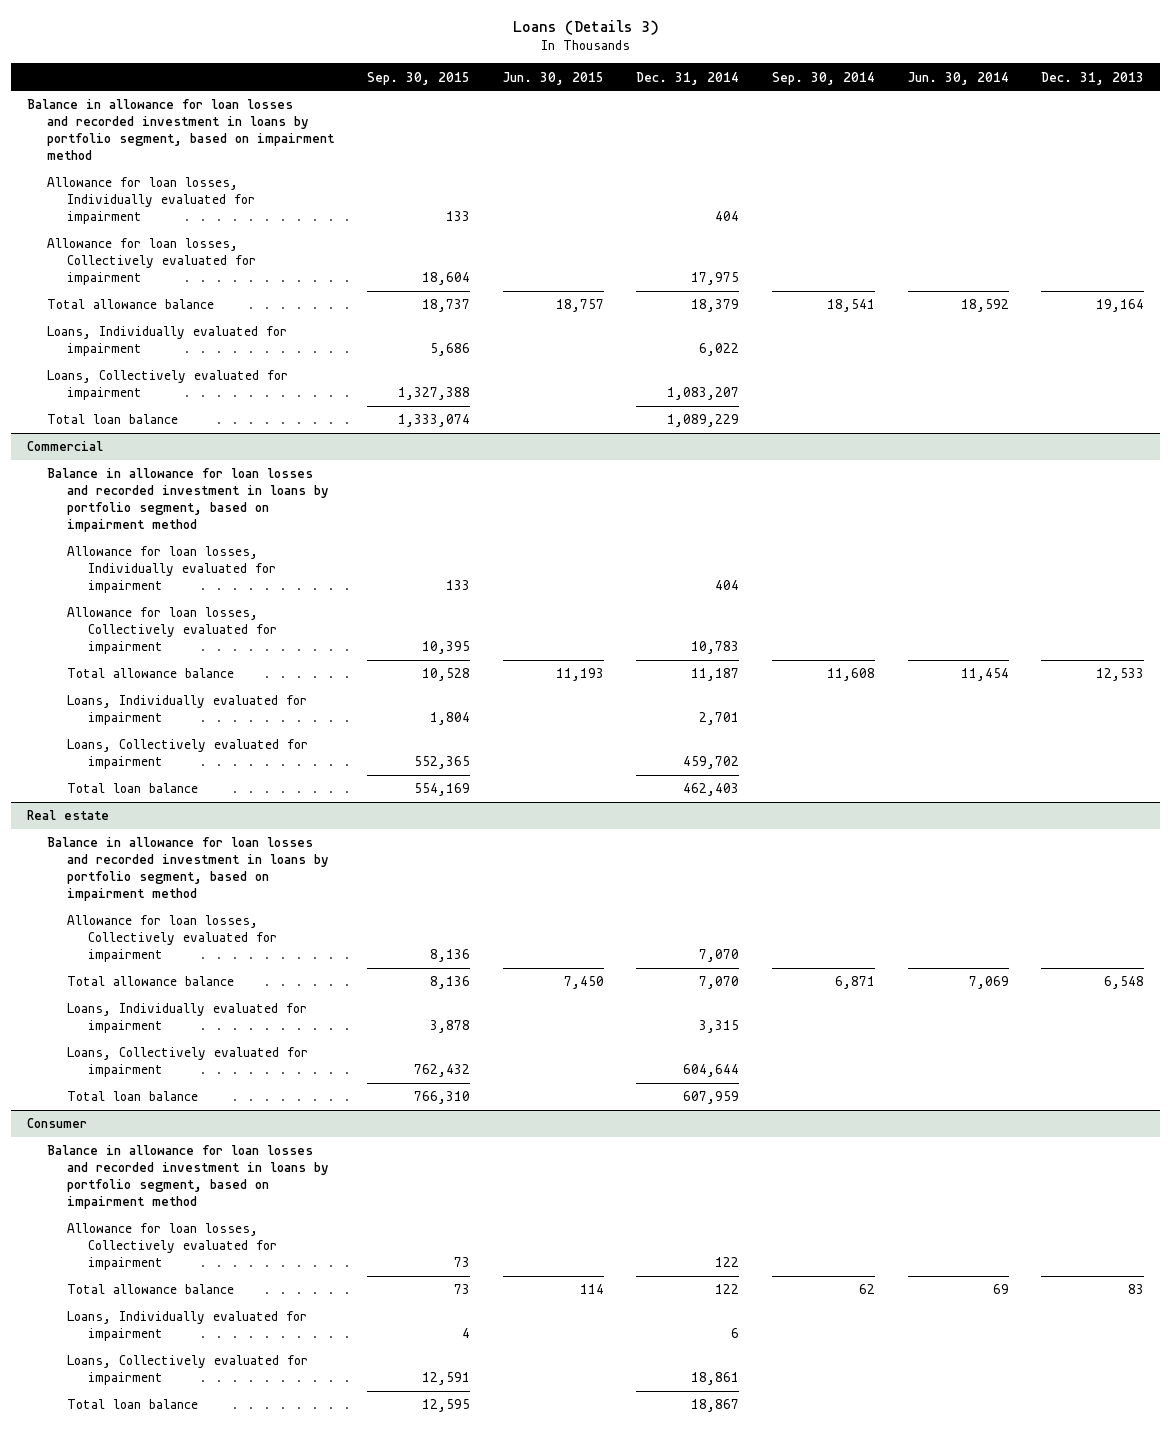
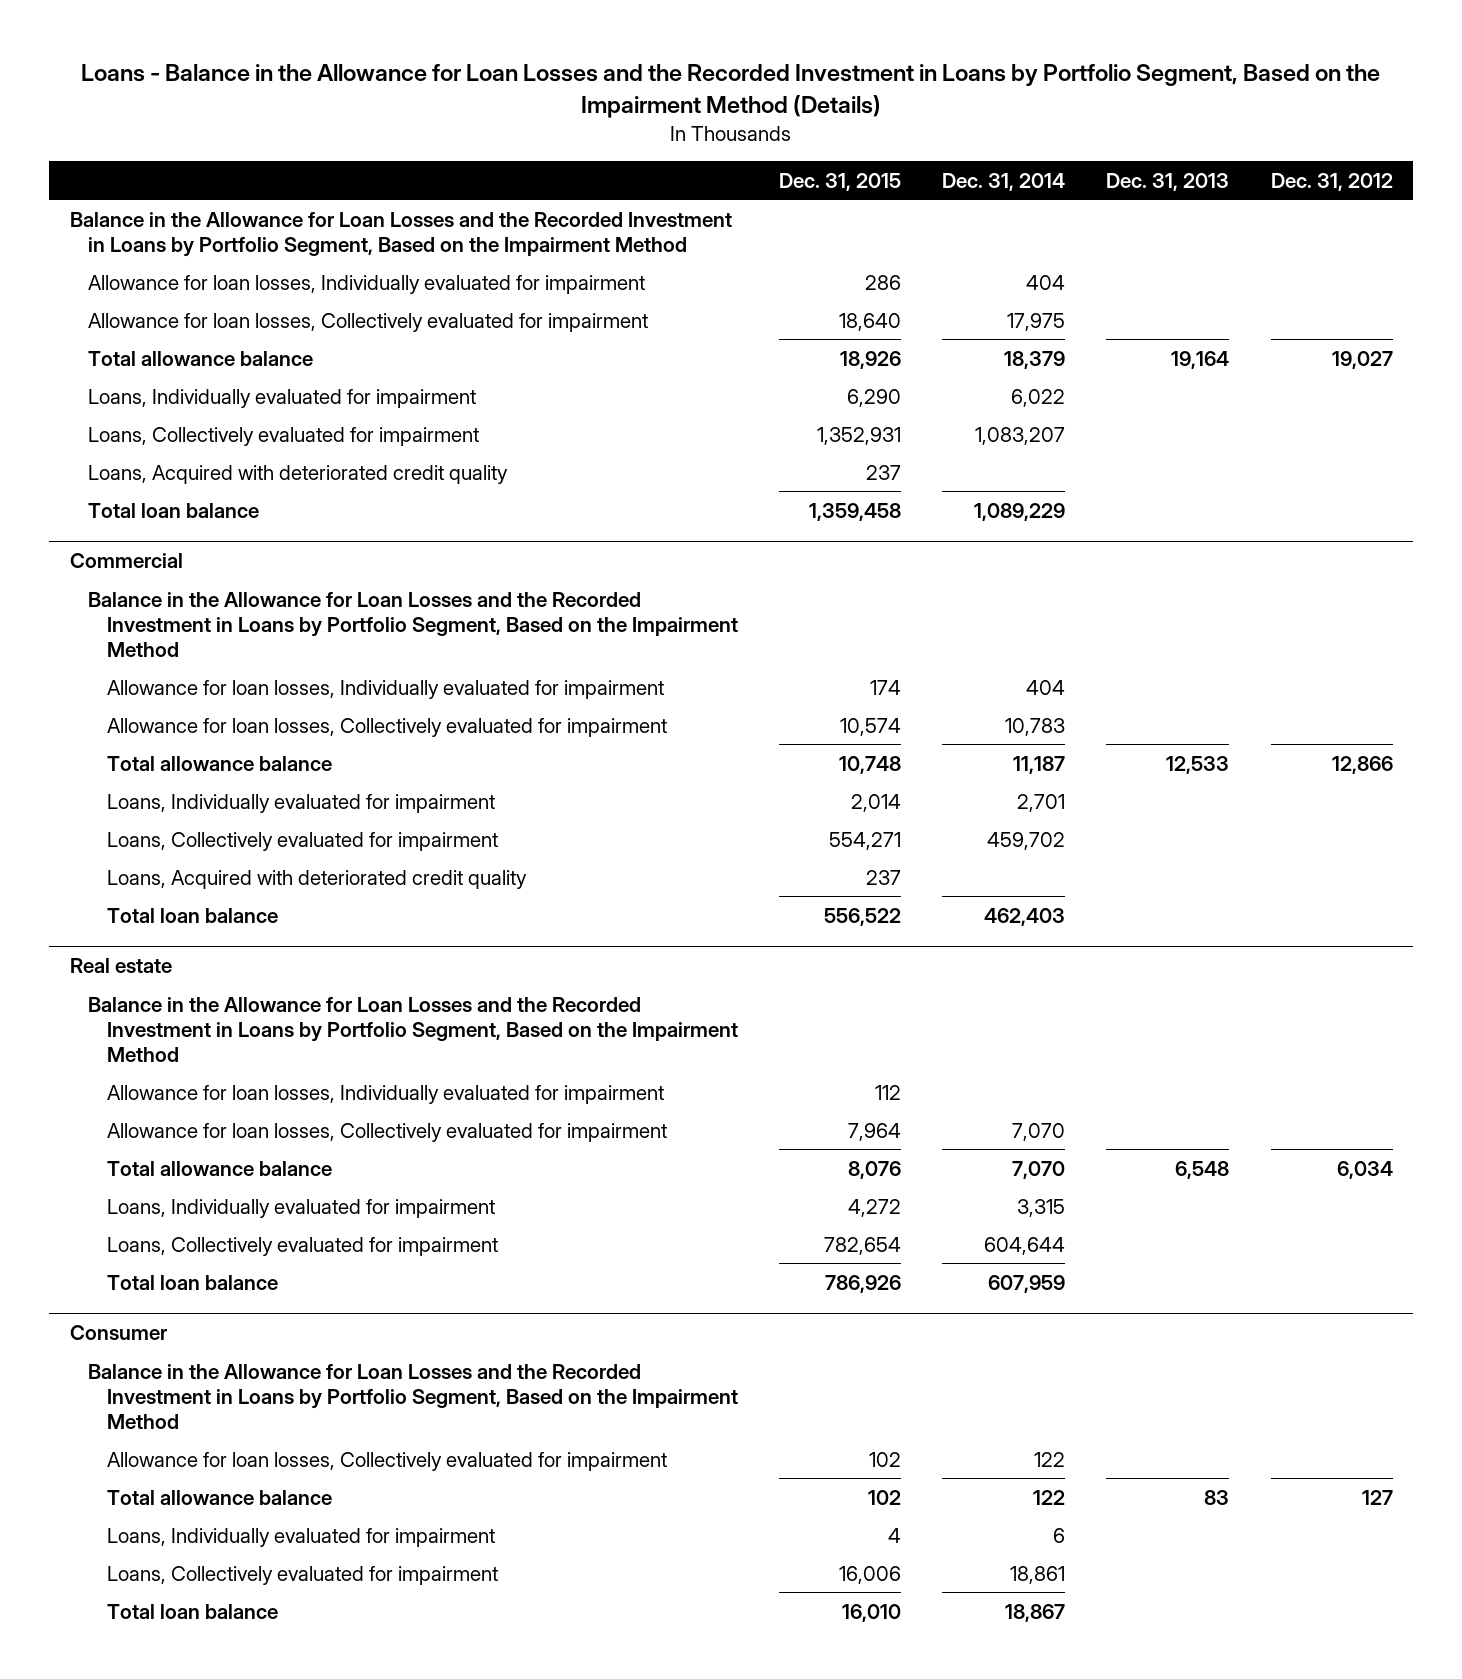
[512,19,659,35] Loans (Details 3) -> [81,63,1381,118] Loans - Balance in the Allowance for Loan Losses and the Recorded Investment in Loans by Portfolio Segment, Based on the Impairment Method (Details)
[366,71,470,85] Sep. 30, 2015 -> none
[502,71,604,85] Jun. 30, 2015 -> none
[771,71,875,85] Sep. 30, 2014 -> none
[907,71,1009,85] Jun. 30, 2014 -> none
none -> [779,172,902,191] Dec. 31, 2015
none -> [1270,172,1393,191] Dec. 31, 2012
[27,99,336,160] Balance in allowance for loan losses and recorded investment in loans by portfolio segment, based on impairment method -> [69,211,732,257] Balance in the Allowance for Loan Losses and the Recorded Investment in Loans by Portfolio Segment, Based on the Impairment Method
none -> [88,464,509,484] Loans, Acquired with deteriorated credit quality
[47,468,330,532] Balance in allowance for loan losses and recorded investment in loans by portfolio segment, based on impairment method -> [88,591,739,657] Balance in the Allowance for Loan Losses and the Recorded Investment in Loans by Portfolio Segment, Based on the Impairment Method
none -> [107,869,528,889] Loans, Acquired with deteriorated credit quality
[47,837,330,901] Balance in allowance for loan losses and recorded investment in loans by portfolio segment, based on impairment method -> [88,996,739,1062] Balance in the Allowance for Loan Losses and the Recorded Investment in Loans by Portfolio Segment, Based on the Impairment Method
none -> [107,1084,665,1104] Allowance for loan losses, Individually evaluated for impairment
[47,1145,330,1209] Balance in allowance for loan losses and recorded investment in loans by portfolio segment, based on impairment method -> [88,1363,739,1429] Balance in the Allowance for Loan Losses and the Recorded Investment in Loans by Portfolio Segment, Based on the Impairment Method

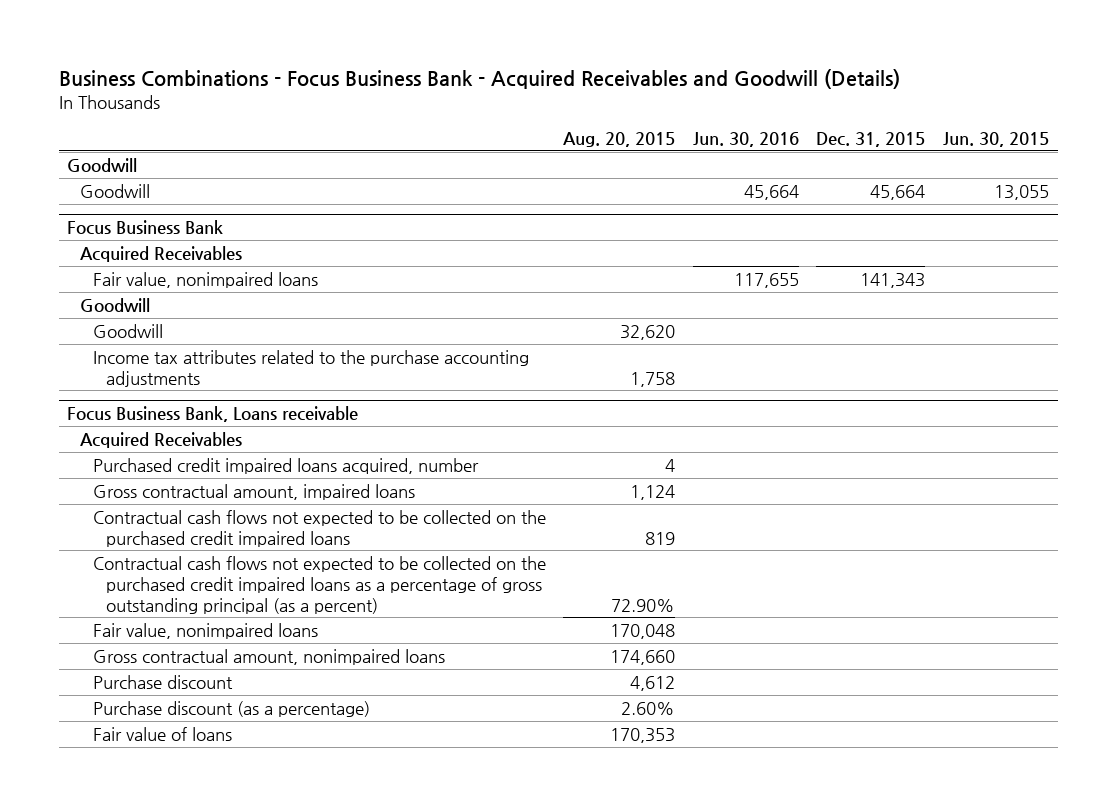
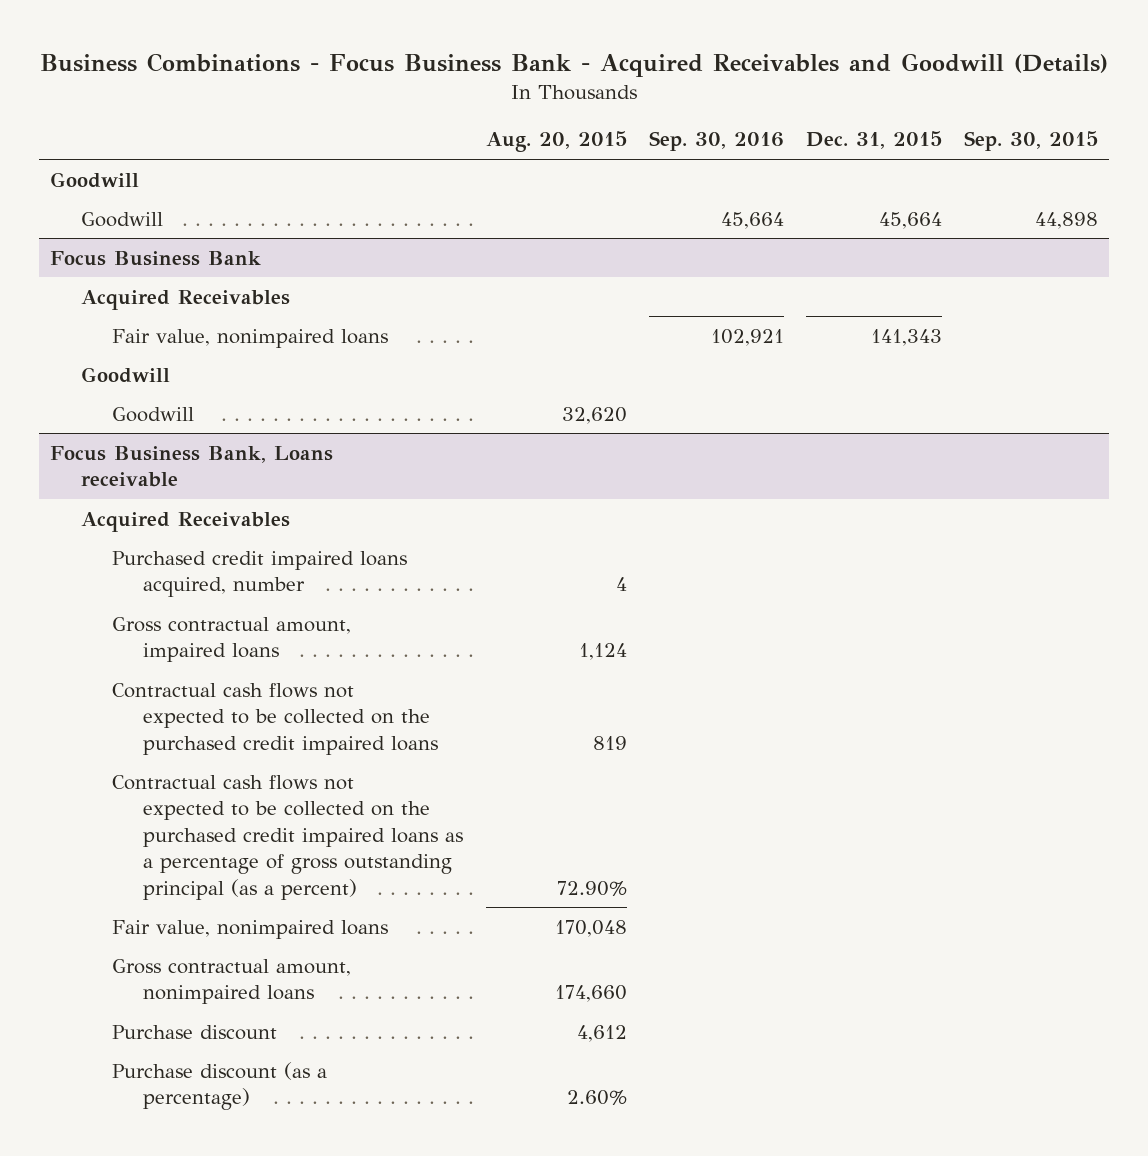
[692,132,799,148] Jun. 30, 2016 -> none
[942,132,1049,148] Jun. 30, 2015 -> none
none -> [648,131,784,152] Sep. 30, 2016
none -> [964,131,1099,152] Sep. 30, 2015
[93,349,530,387] Income tax attributes related to the purchase accounting adjustments -> none
[93,726,233,741] Fair value of loans -> none

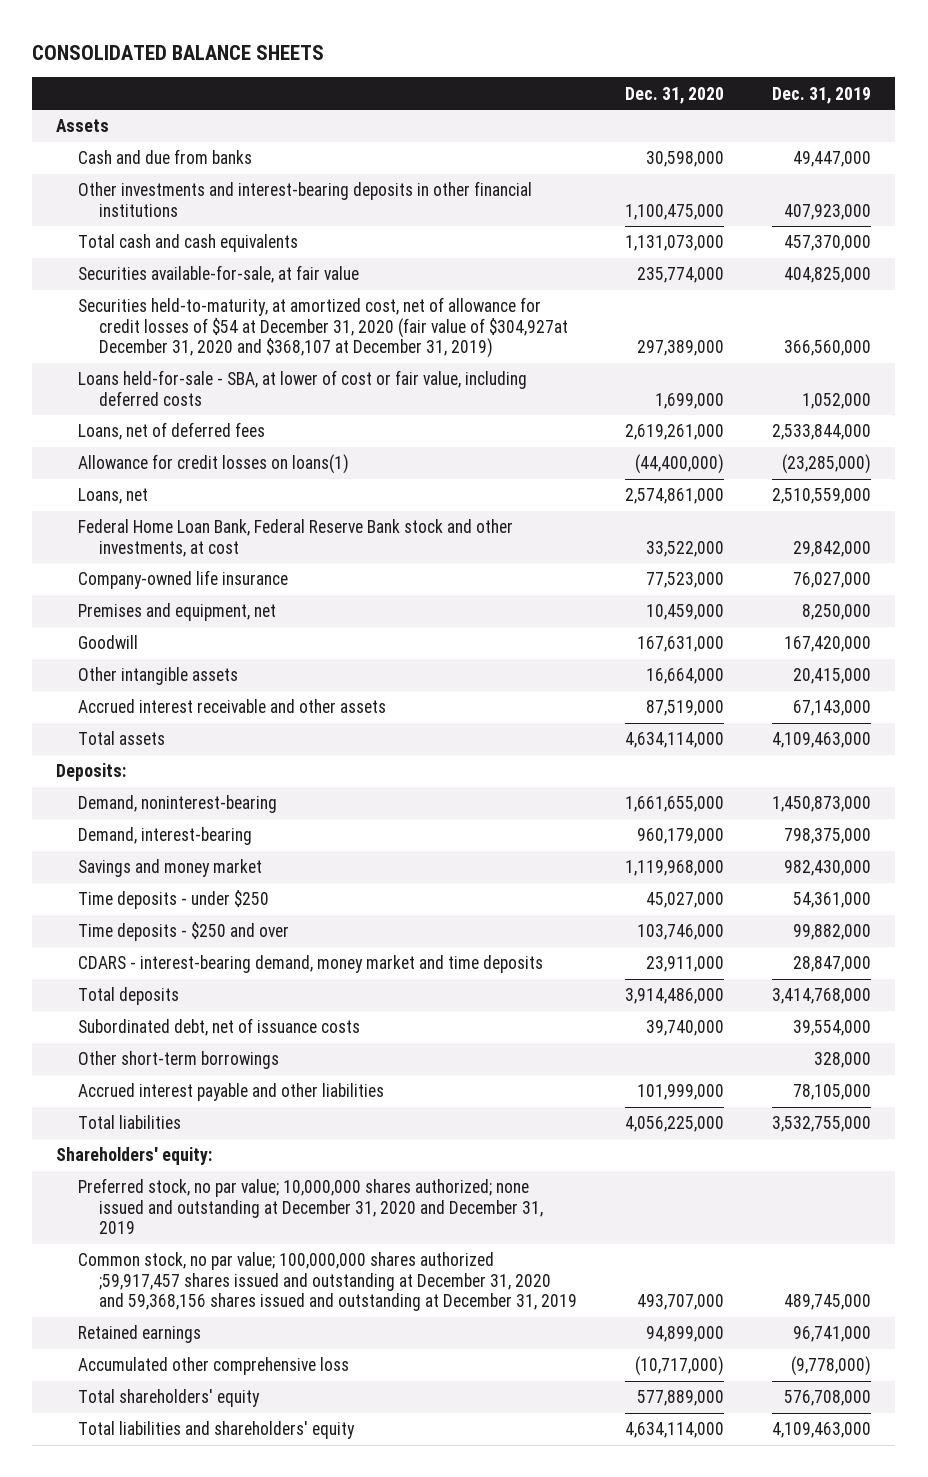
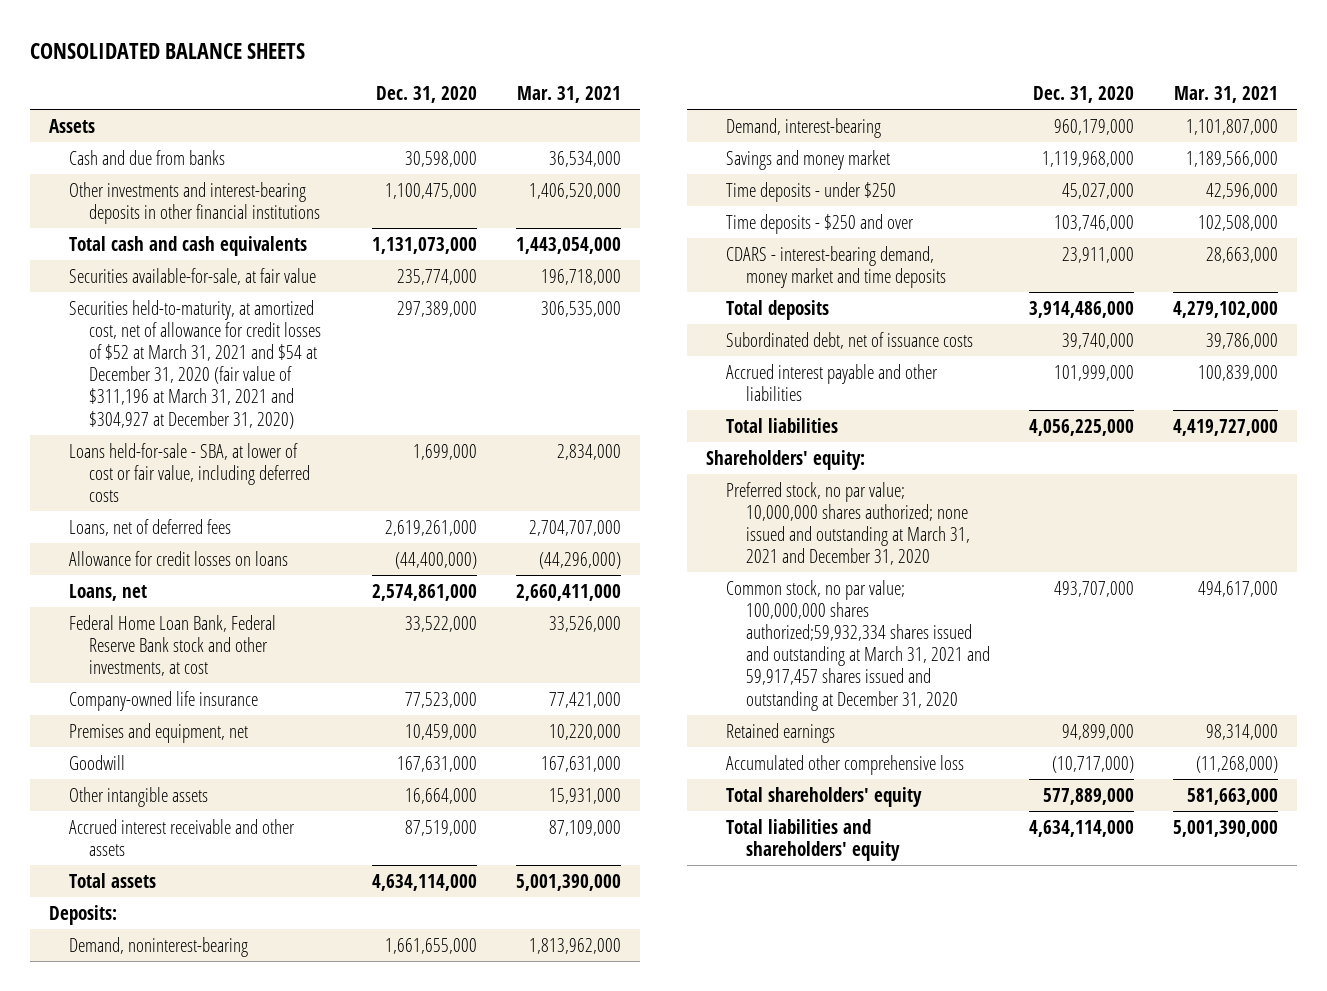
[772,86,872,104] Dec. 31, 2019 -> none
none -> [516,86,621,104] Mar. 31, 2021
[77,297,569,359] Securities held-to-maturity, at amortized cost, net of allowance for credit losses of $54 at December 31, 2020 (fair value of $304,927at December 31, 2020 and $368,107 at December 31, 2019) -> [69,299,322,429] Securities held-to-maturity, at amortized cost, net of allowance for credit losses of $52 at March 31, 2021 and $54 at December 31, 2020 (fair value of $311,196 at March 31, 2021 and $304,927 at December 31, 2020)
[77,454,349,475] Allowance for credit losses on loans(1) -> [69,550,289,566] Allowance for credit losses on loans
[77,1051,279,1070] Other short-term borrowings -> none
[77,1178,544,1235] Preferred stock, no par value; 10,000,000 shares authorized; none issued and outstanding at December 31, 2020 and December 31, 2019 -> [726,481,971,566] Preferred stock, no par value; 10,000,000 shares authorized; none issued and outstanding at March 31, 2021 and December 31, 2020
[77,1252,578,1312] Common stock, no par value; 100,000,000 shares authorized ;59,917,457 shares issued and outstanding at December 31, 2020 and 59,368,156 shares issued and outstanding at December 31, 2019 -> [726,579,991,711] Common stock, no par value; 100,000,000 shares authorized;59,932,334 shares issued and outstanding at March 31, 2021 and 59,917,457 shares issued and outstanding at December 31, 2020

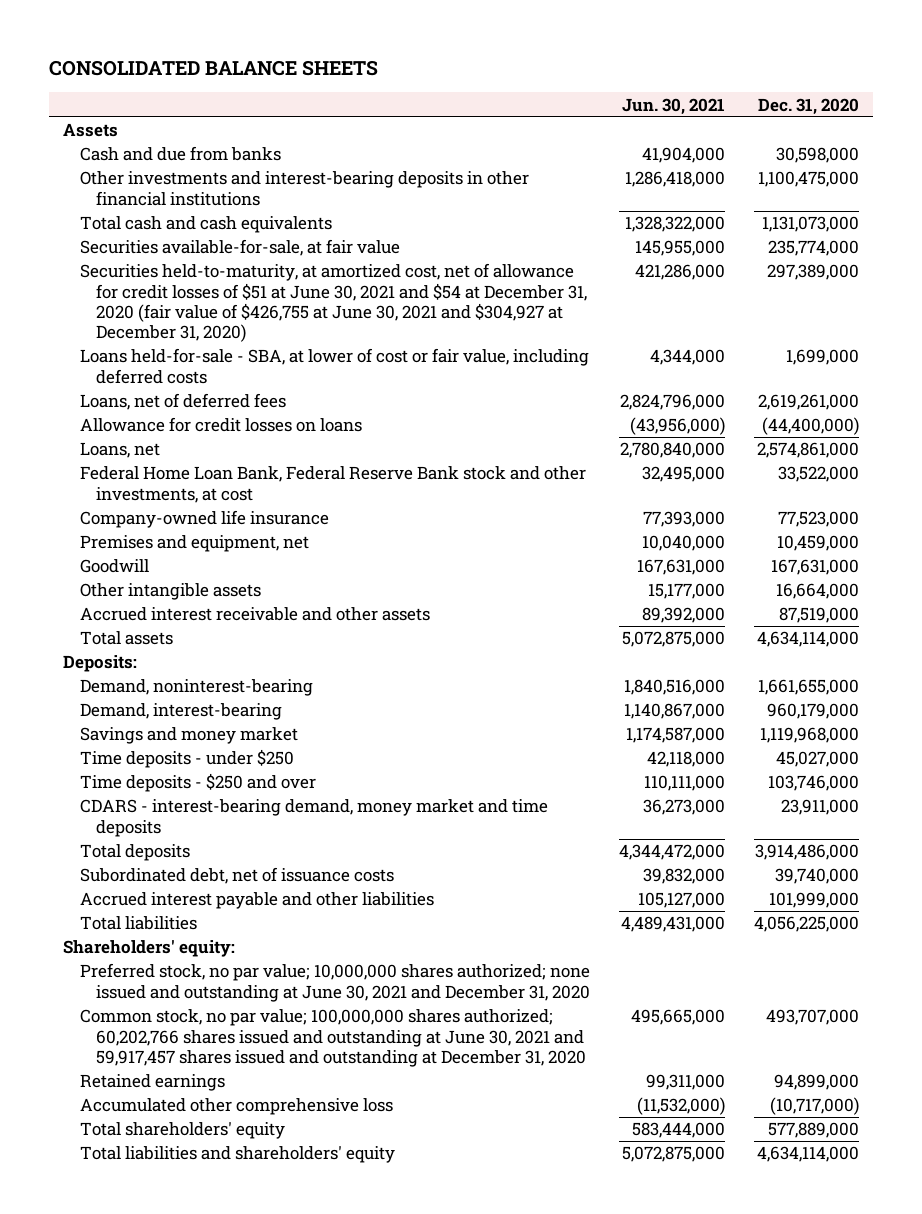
[516,86,621,104] Mar. 31, 2021 -> none
none -> [621,97,725,115] Jun. 30, 2021
[69,299,322,429] Securities held-to-maturity, at amortized cost, net of allowance for credit losses of $52 at March 31, 2021 and $54 at December 31, 2020 (fair value of $311,196 at March 31, 2021 and $304,927 at December 31, 2020) -> [79,263,588,342] Securities held-to-maturity, at amortized cost, net of allowance for credit losses of $51 at June 30, 2021 and $54 at December 31, 2020 (fair value of $426,755 at June 30, 2021 and $304,927 at December 31, 2020)
[726,481,971,566] Preferred stock, no par value; 10,000,000 shares authorized; none issued and outstanding at March 31, 2021 and December 31, 2020 -> [79,963,591,1002] Preferred stock, no par value; 10,000,000 shares authorized; none issued and outstanding at June 30, 2021 and December 31, 2020
[726,579,991,711] Common stock, no par value; 100,000,000 shares authorized;59,932,334 shares issued and outstanding at March 31, 2021 and 59,917,457 shares issued and outstanding at December 31, 2020 -> [79,1009,587,1067] Common stock, no par value; 100,000,000 shares authorized; 60,202,766 shares issued and outstanding at June 30, 2021 and 59,917,457 shares issued and outstanding at December 31, 2020

